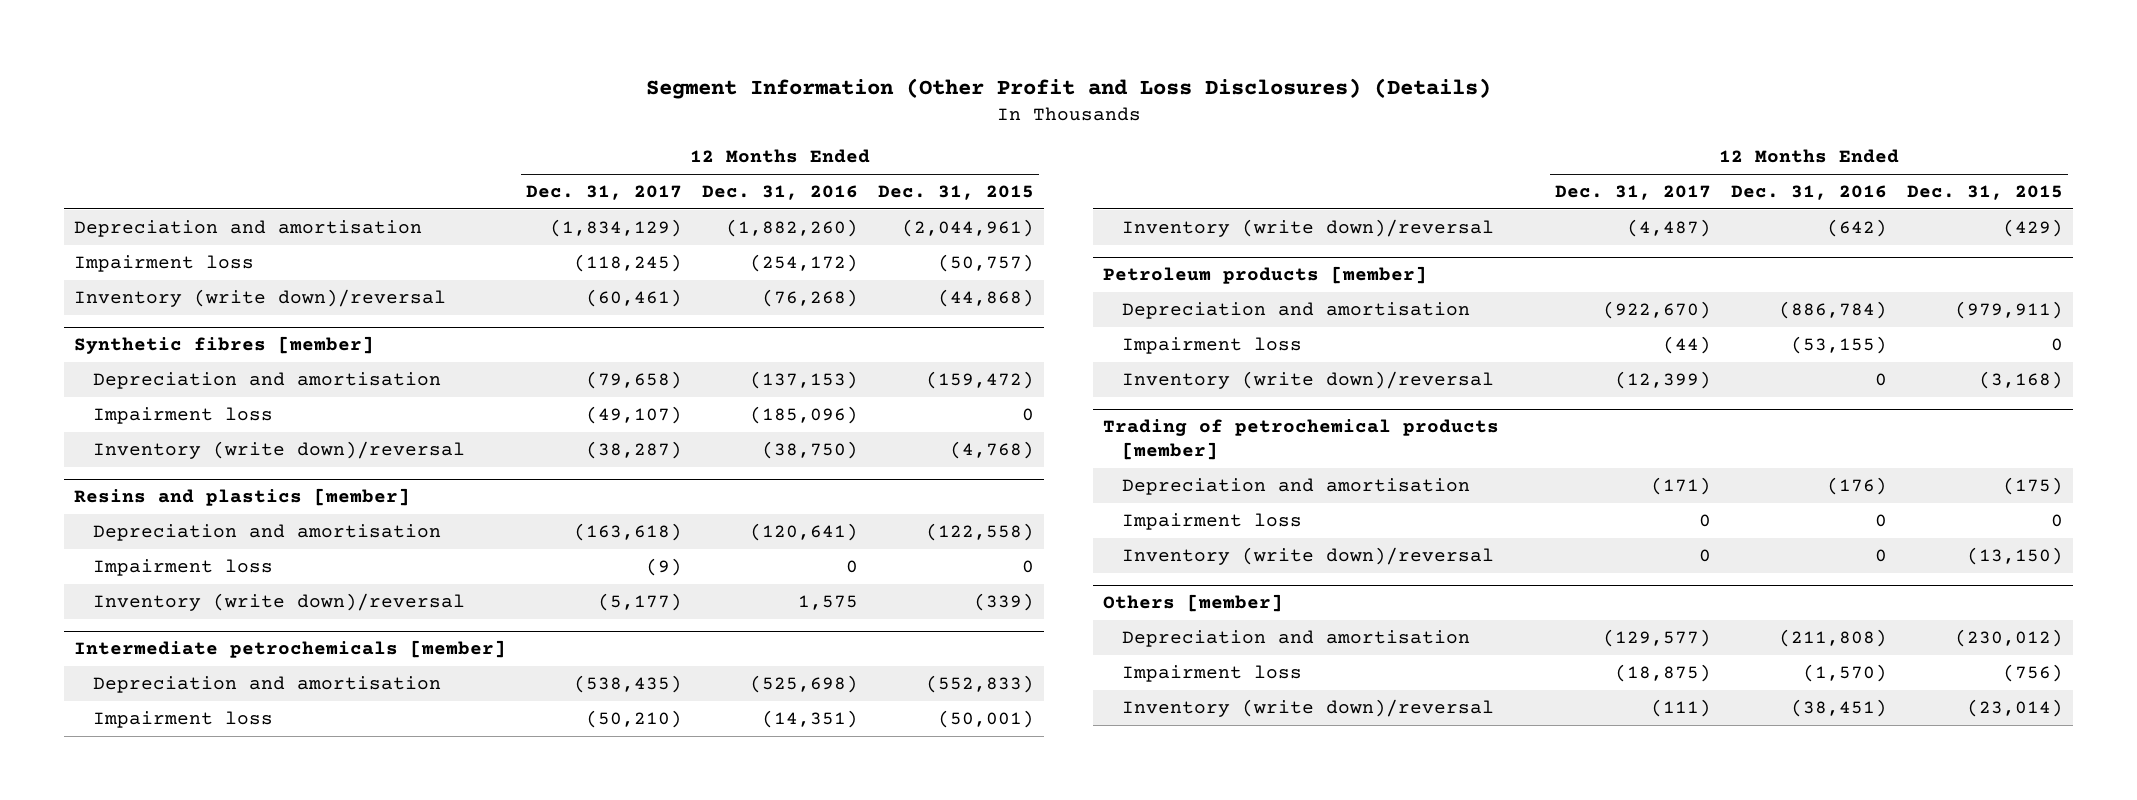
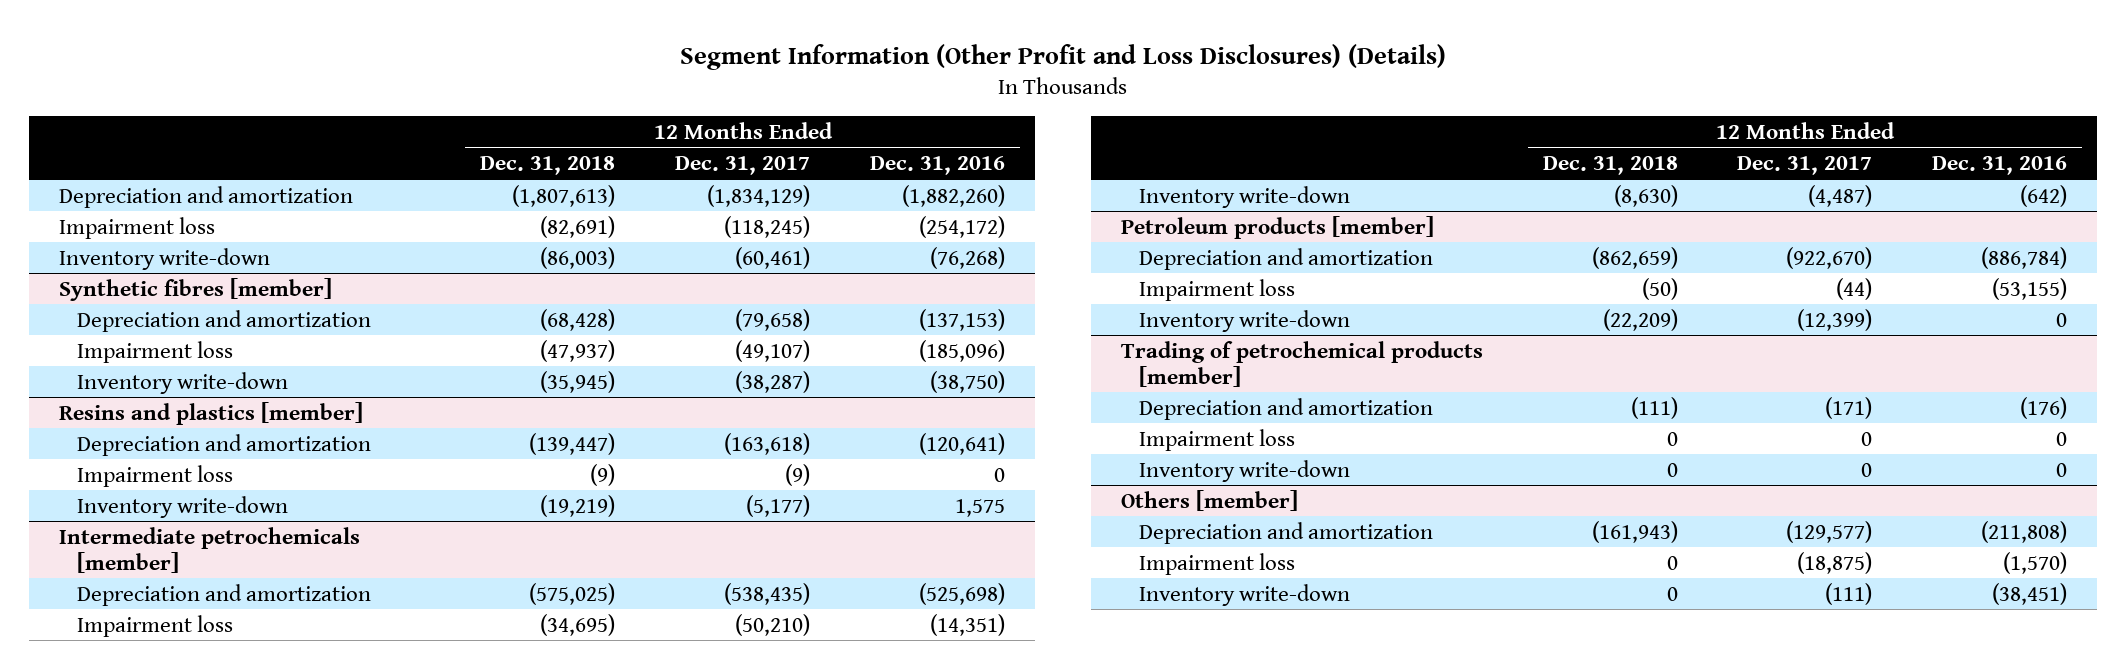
[878,185,1035,201] Dec. 31, 2015 -> none
none -> [480,156,616,176] Dec. 31, 2018
[73,219,422,237] Depreciation and amortisation -> [58,185,353,208] Depreciation and amortization
[73,288,446,307] Inventory (write down)/reversal -> [58,247,270,270] Inventory write-down
[92,371,441,389] Depreciation and amortisation -> [76,309,371,332] Depreciation and amortization
[92,440,465,459] Inventory (write down)/reversal -> [76,371,288,394] Inventory write-down
[92,523,441,541] Depreciation and amortisation -> [76,433,371,456] Depreciation and amortization
[92,592,465,611] Inventory (write down)/reversal -> [76,495,288,518] Inventory write-down
[92,675,441,693] Depreciation and amortisation -> [76,583,371,606] Depreciation and amortization
[1121,218,1494,237] Inventory (write down)/reversal -> [1139,185,1351,208] Inventory write-down
[1121,301,1470,319] Depreciation and amortisation -> [1139,247,1434,270] Depreciation and amortization
[1121,370,1494,389] Inventory (write down)/reversal -> [1139,309,1351,332] Inventory write-down
[1121,477,1470,495] Depreciation and amortisation -> [1139,397,1434,420] Depreciation and amortization
[1121,546,1494,565] Inventory (write down)/reversal -> [1139,459,1351,482] Inventory write-down
[1121,629,1470,647] Depreciation and amortisation -> [1139,521,1434,544] Depreciation and amortization
[1121,698,1494,717] Inventory (write down)/reversal -> [1139,583,1351,606] Inventory write-down

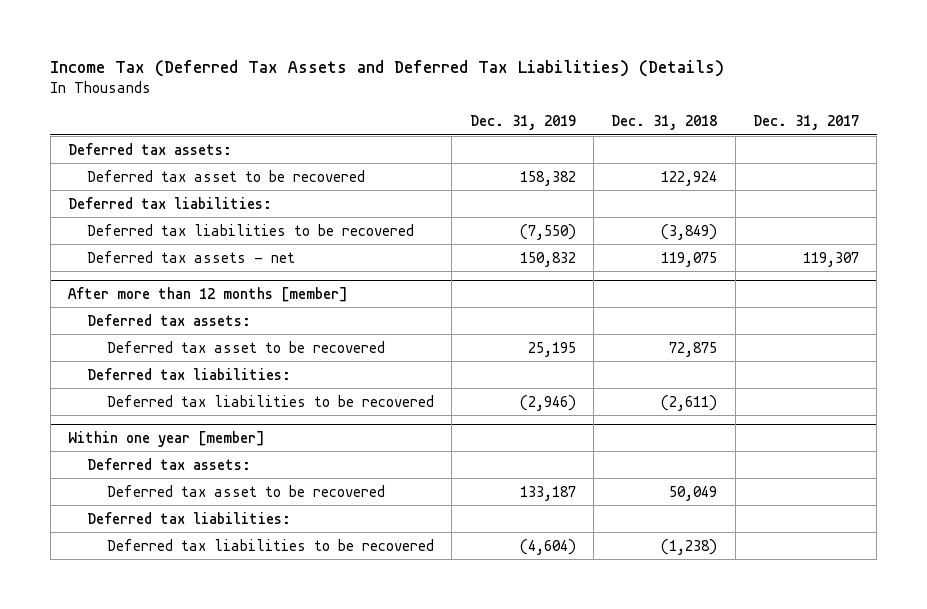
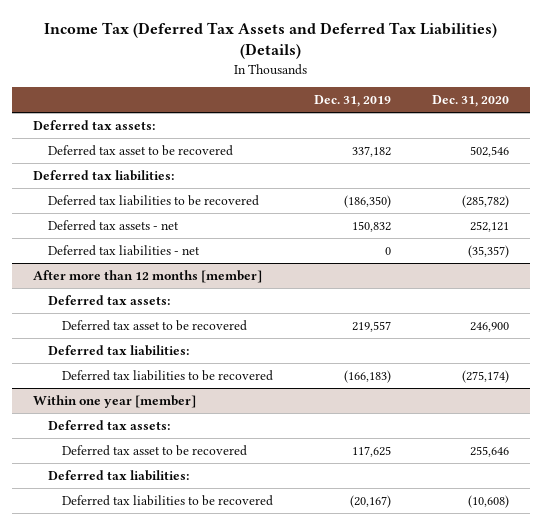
[611,115,718,131] Dec. 31, 2018 -> none
[752,115,859,131] Dec. 31, 2017 -> none
none -> [432,95,510,108] Dec. 31, 2020
[519,170,576,186] 158,382 -> [352,145,392,157] 337,182
[519,223,576,240] (7,550) -> [344,194,392,208] (186,350)
none -> [47,244,200,256] Deferred tax liabilities - net
[527,341,576,357] 25,195 -> [352,320,392,332] 219,557
[519,394,576,411] (2,946) -> [344,369,392,383] (166,183)
[519,485,576,501] 133,187 -> [352,445,392,457] 117,625
[519,538,576,555] (4,604) -> [350,494,392,508] (20,167)

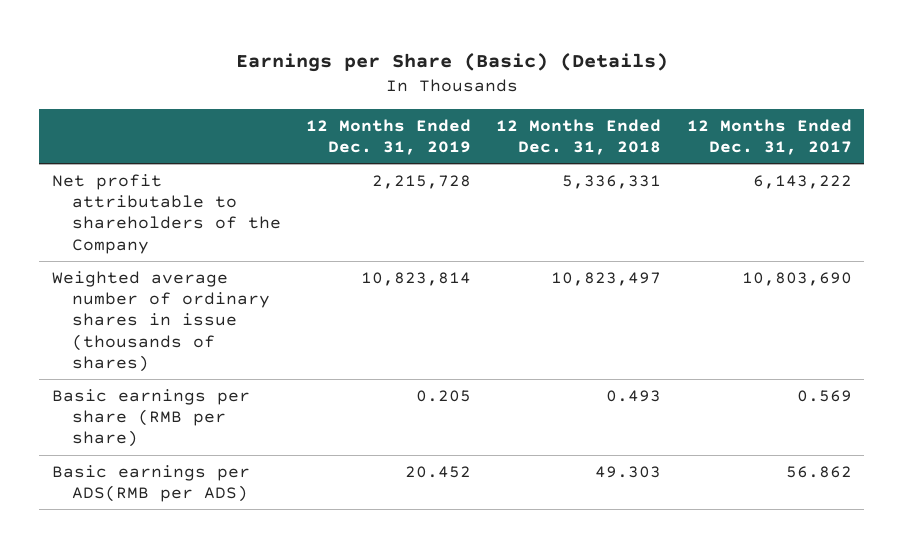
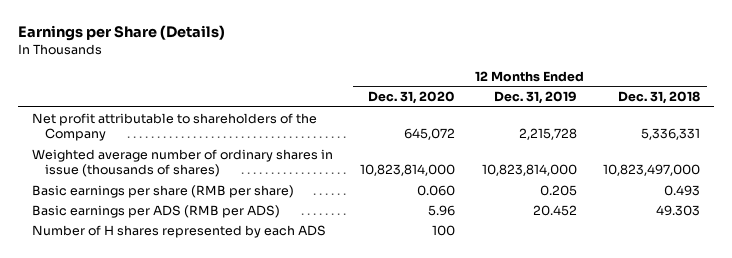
[235,52,668,72] Earnings per Share (Basic) (Details) -> [18,25,226,42] Earnings per Share (Details)
[686,118,852,155] 12 Months Ended Dec. 31, 2017 -> none
none -> [367,91,455,105] Dec. 31, 2020
[361,271,472,286] 10,823,814 -> [481,164,577,177] 10,823,814,000
[551,271,662,286] 10,823,497 -> [603,164,701,177] 10,823,497,000
[51,464,250,503] Basic earnings per ADS(RMB per ADS) -> [31,204,280,218] Basic earnings per ADS (RMB per ADS)
none -> [31,224,326,238] Number of H shares represented by each ADS

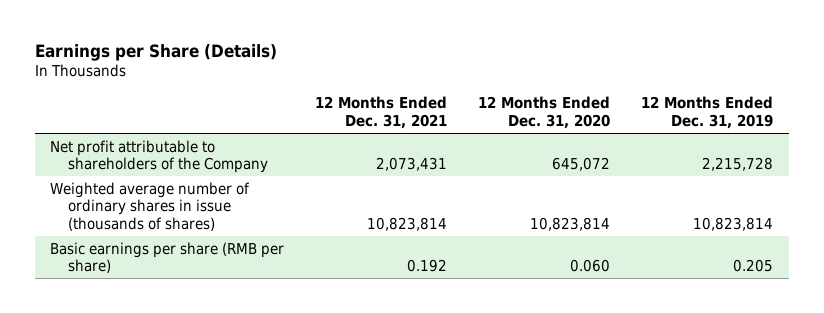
[618,91,701,105] Dec. 31, 2018 -> none
none -> [315,96,448,130] 12 Months Ended Dec. 31, 2021
[359,164,455,177] 10,823,814,000 -> [530,217,611,232] 10,823,814
[481,164,577,177] 10,823,814,000 -> [693,217,774,232] 10,823,814
[31,204,280,218] Basic earnings per ADS (RMB per ADS) -> none
[31,224,326,238] Number of H shares represented by each ADS -> none

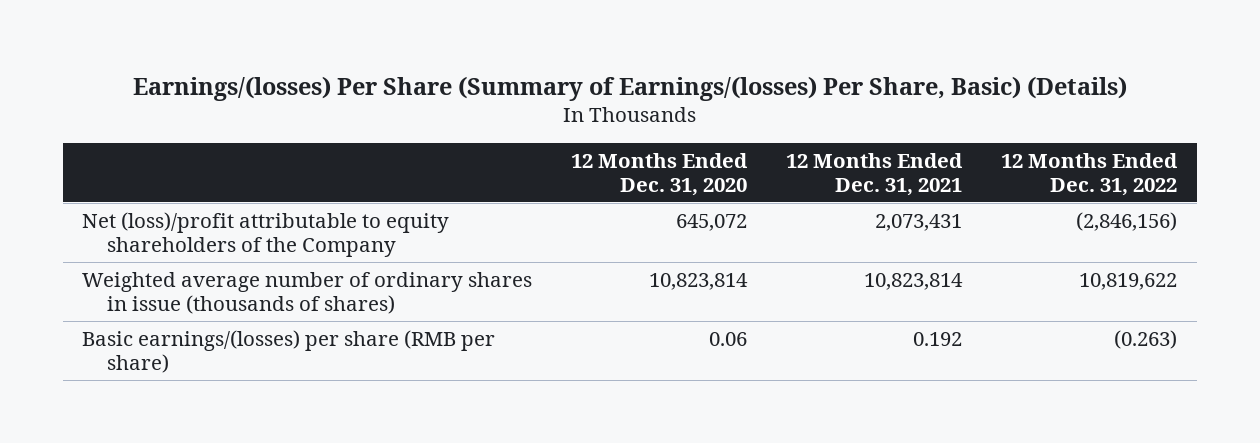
[34,43,277,61] Earnings per Share (Details) -> [132,75,1127,101] Earnings/(losses) Per Share (Summary of Earnings/(losses) Per Share, Basic) (Details)
[641,96,774,130] 12 Months Ended Dec. 31, 2019 -> none
none -> [1001,152,1179,196] 12 Months Ended Dec. 31, 2022
[50,139,268,174] Net profit attributable to shareholders of the Company -> [82,212,450,257] Net (loss)/profit attributable to equity shareholders of the Company
[50,241,285,274] Basic earnings per share (RMB per share) -> [82,330,496,373] Basic earnings/(losses) per share (RMB per share)
[570,259,611,273] 0.060 -> [709,332,748,347] 0.06

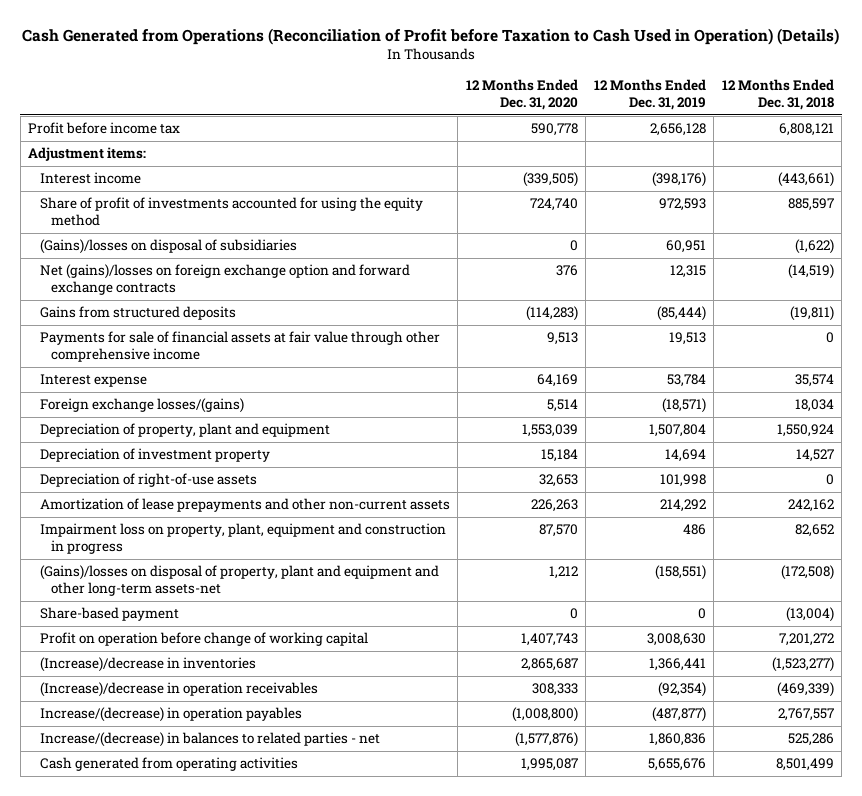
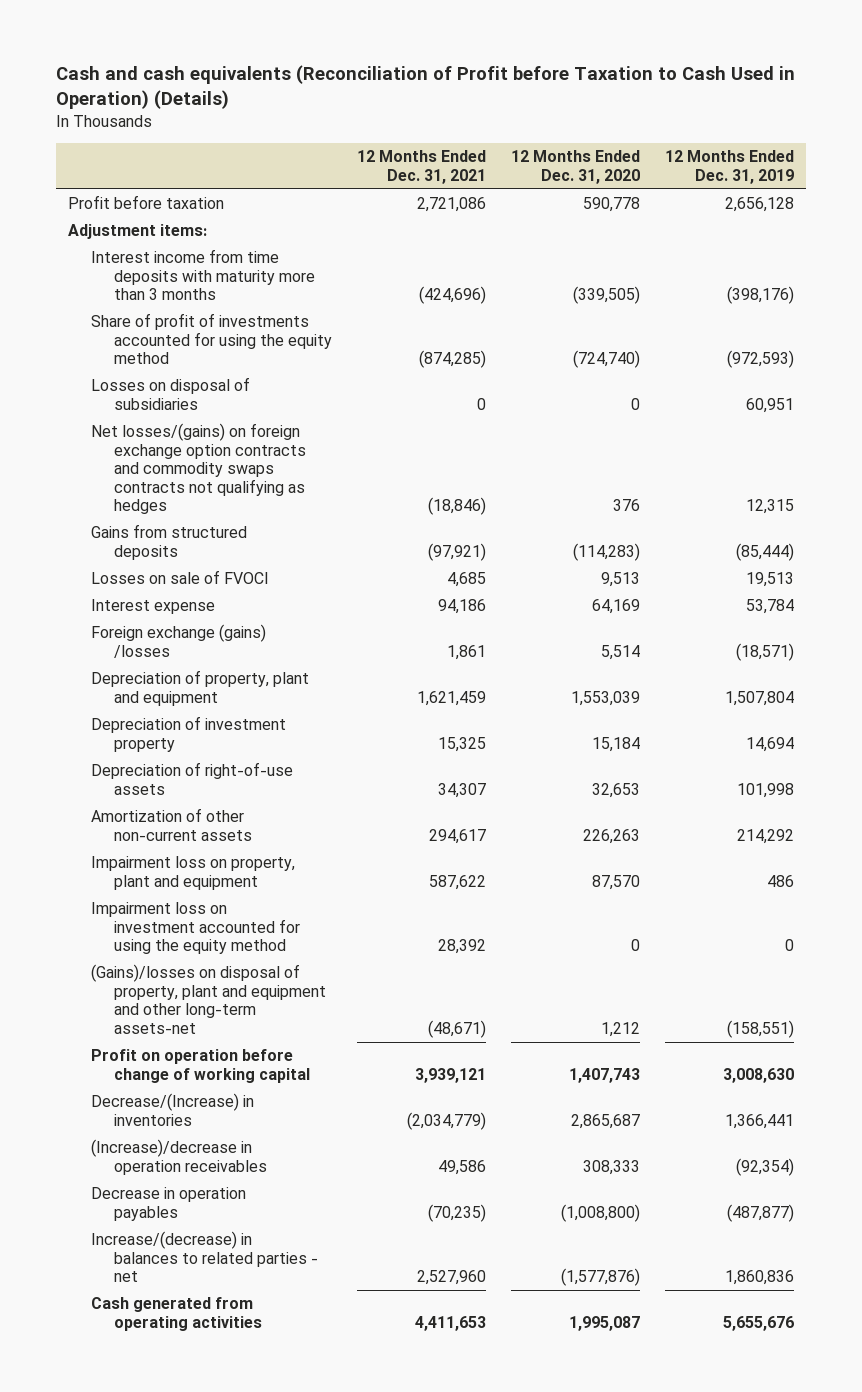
[22,28,840,46] Cash Generated from Operations (Reconciliation of Profit before Taxation to Cash Used in Operation) (Details) -> [55,65,795,110] Cash and cash equivalents (Reconciliation of Profit before Taxation to Cash Used in Operation) (Details)
[721,78,834,110] 12 Months Ended Dec. 31, 2018 -> none
none -> [357,150,487,184] 12 Months Ended Dec. 31, 2021
[28,122,181,135] Profit before income tax -> [67,195,224,210] Profit before taxation
[39,172,141,185] Interest income -> [91,249,316,301] Interest income from time deposits with maturity more than 3 months
[529,198,578,212] 724,740 -> [573,350,641,369] (724,740)
[658,198,706,212] 972,593 -> [726,350,794,369] (972,593)
[39,239,297,255] (Gains)/losses on disposal of subsidiaries -> [91,377,251,410] Losses on disposal of subsidiaries
[39,264,410,296] Net (gains)/losses on foreign exchange option and forward exchange contracts -> [91,423,307,515] Net losses/(gains) on foreign exchange option contracts and commodity swaps contracts not qualifying as hedges
[39,331,440,363] Payments for sale of financial assets at fair value through other comprehensive income -> [91,570,270,585] Losses on sale of FVOCI
[39,398,244,414] Foreign exchange losses/(gains) -> [91,624,267,658] Foreign exchange (gains) /losses
[39,498,450,513] Amortization of lease prepayments and other non-current assets -> [91,808,253,841] Amortization of other non-current assets
[39,523,446,555] Impairment loss on property, plant, equipment and construction in progress -> [91,856,296,890] Impairment loss on property, plant and equipment
none -> [91,902,301,955] Impairment loss on investment accounted for using the equity method
[39,607,179,622] Share-based payment -> none
[39,657,256,673] (Increase)/decrease in inventories -> [91,1093,255,1126] Decrease/(Increase) in inventories
[39,707,302,723] Increase/(decrease) in operation payables -> [91,1187,247,1221] Decrease in operation payables

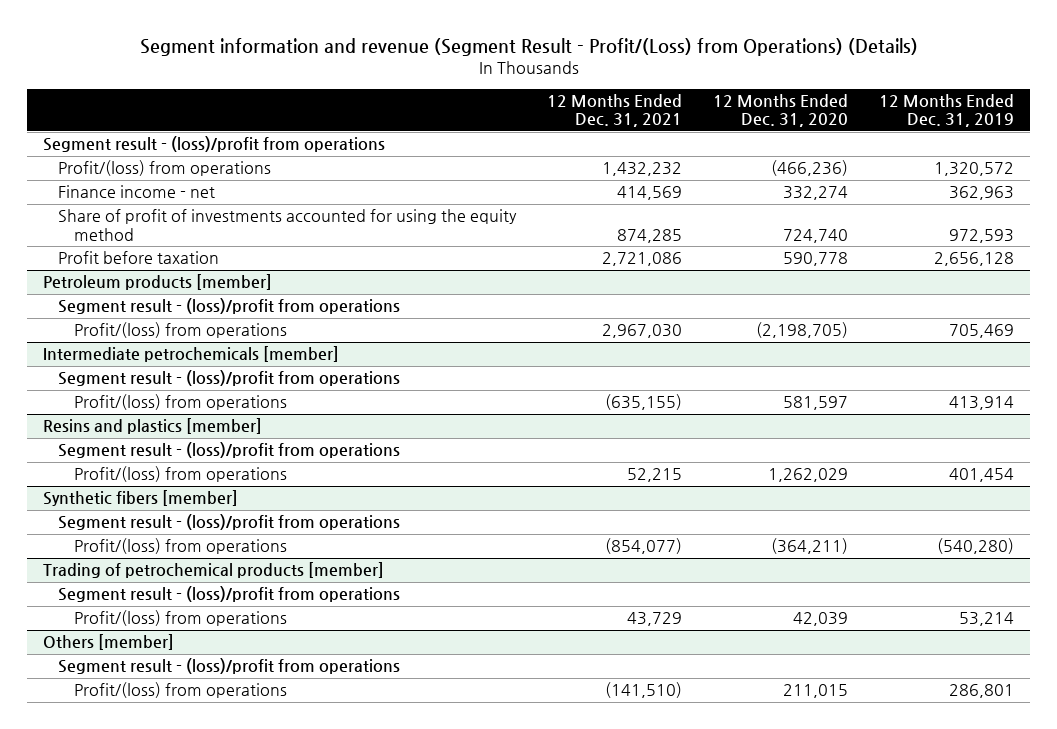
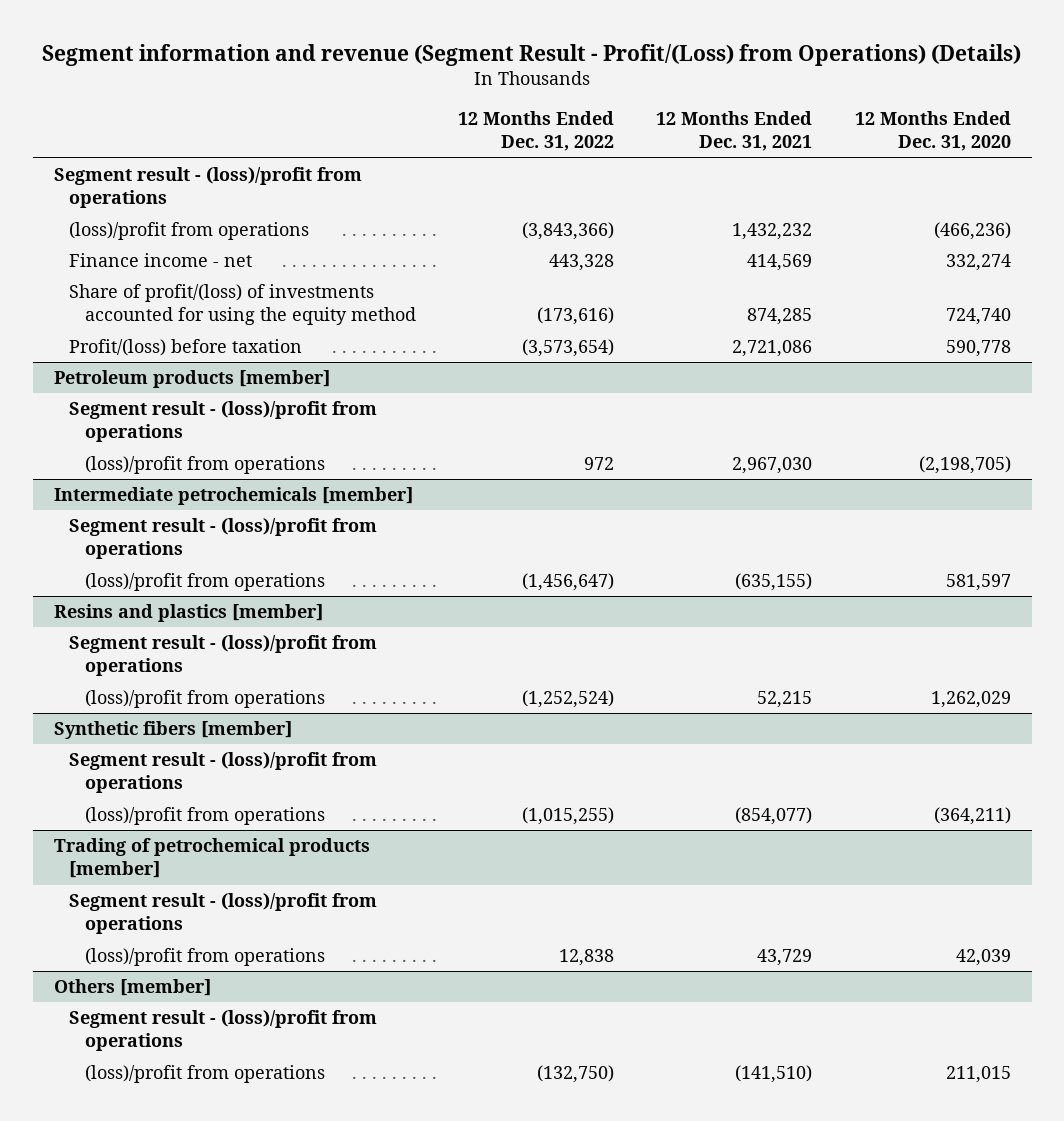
[879,93,1015,128] 12 Months Ended Dec. 31, 2019 -> none
none -> [458,111,615,152] 12 Months Ended Dec. 31, 2022
[58,160,272,177] Profit/(loss) from operations -> [69,222,310,241] (loss)/profit from operations
[58,209,518,241] Share of profit of investments accounted for using the equity method -> [69,284,416,326] Share of profit/(loss) of investments accounted for using the equity method
[58,251,220,265] Profit before taxation -> [69,339,303,357] Profit/(loss) before taxation
[73,322,287,339] Profit/(loss) from operations -> [84,456,325,475] (loss)/profit from operations
[73,394,287,411] Profit/(loss) from operations -> [84,573,325,592] (loss)/profit from operations
[73,466,287,483] Profit/(loss) from operations -> [84,690,325,709] (loss)/profit from operations
[73,538,287,555] Profit/(loss) from operations -> [84,807,325,826] (loss)/profit from operations
[73,610,287,627] Profit/(loss) from operations -> [84,948,325,967] (loss)/profit from operations
[73,682,287,699] Profit/(loss) from operations -> [84,1065,325,1084] (loss)/profit from operations

